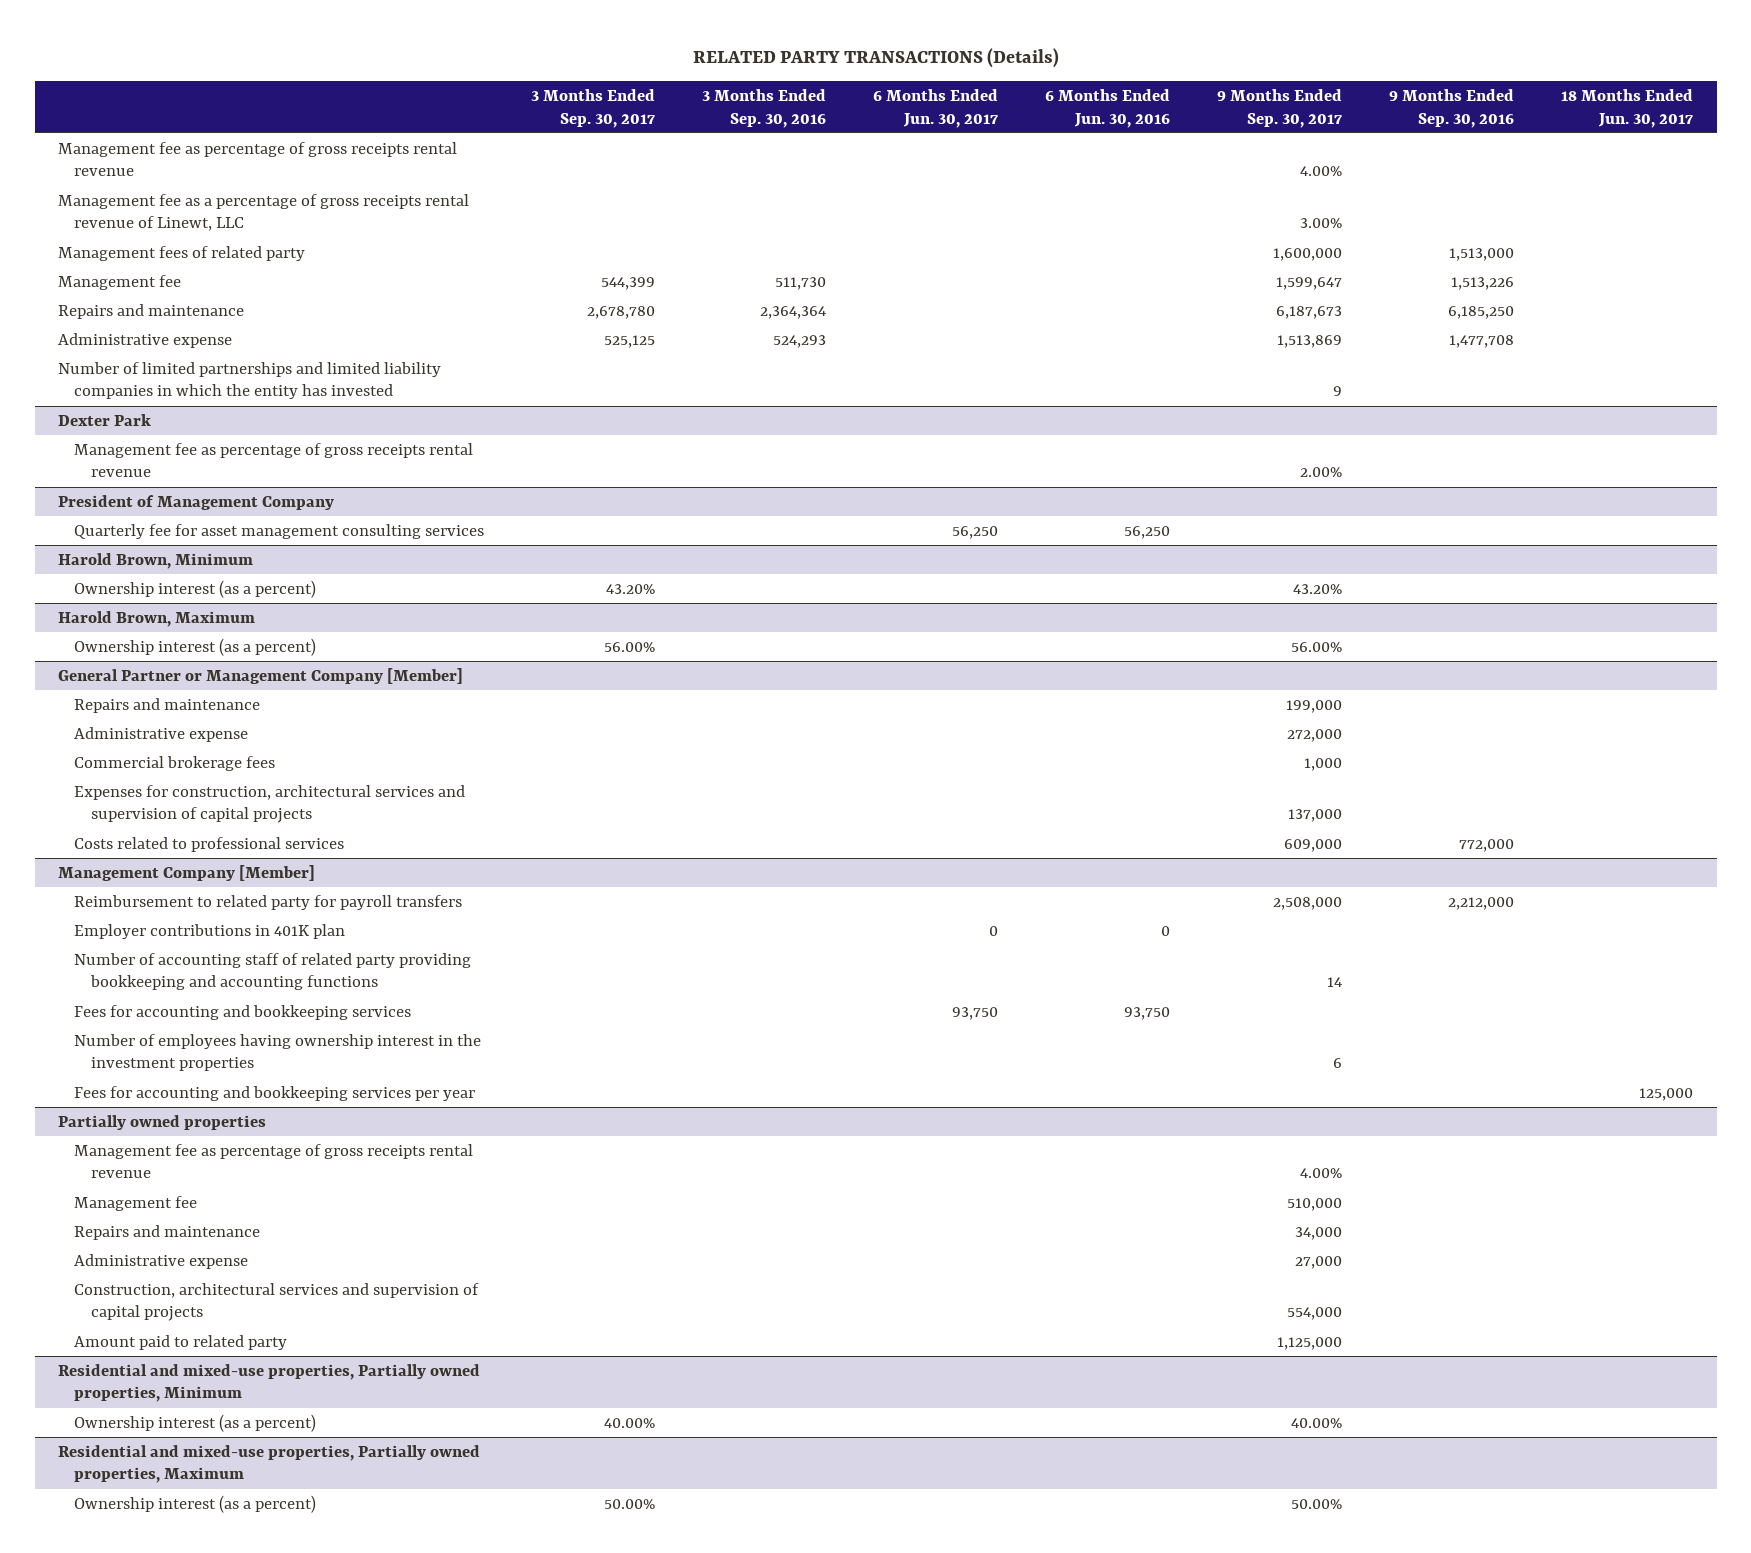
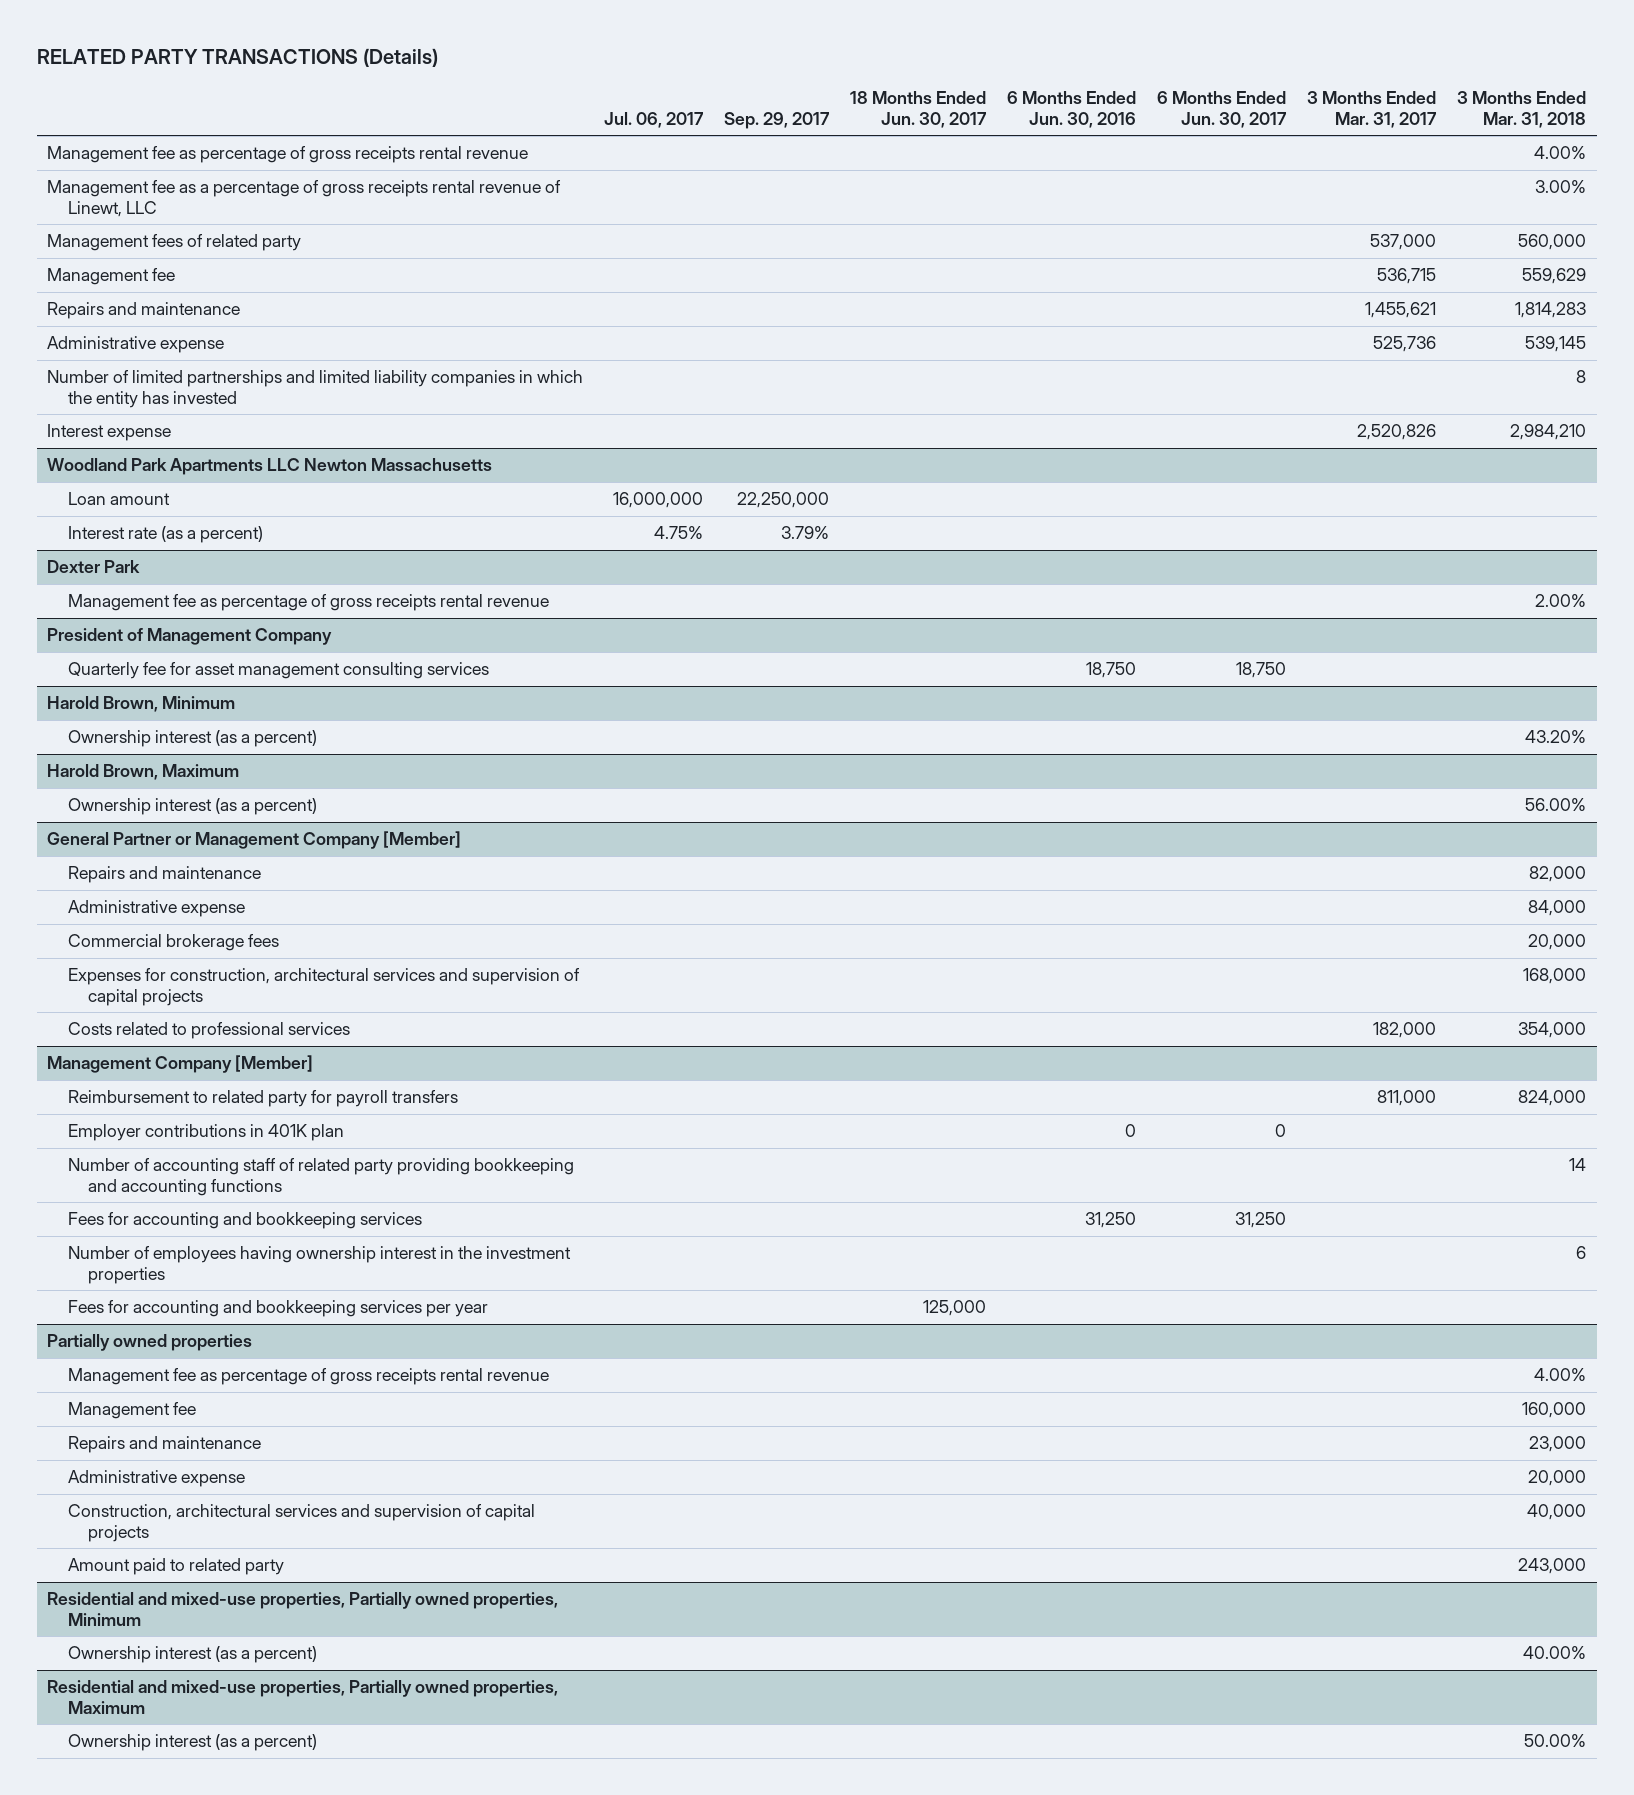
[531,89,656,128] 3 Months Ended Sep. 30, 2017 -> none
[702,89,827,128] 3 Months Ended Sep. 30, 2016 -> none
[1217,89,1343,128] 9 Months Ended Sep. 30, 2017 -> none
[1389,89,1515,128] 9 Months Ended Sep. 30, 2016 -> none
none -> [604,111,705,128] Jul. 06, 2017
none -> [724,111,831,129] Sep. 29, 2017
none -> [1307,91,1438,128] 3 Months Ended Mar. 31, 2017
none -> [1457,91,1587,128] 3 Months Ended Mar. 31, 2018
none -> [47,424,172,442] Interest expense
none -> [47,458,493,476] Woodland Park Apartments LLC Newton Massachusetts
none -> [67,492,170,506] Loan amount
none -> [67,526,263,544] Interest rate (as a percent)
[952,525,999,539] 56,250 -> [1236,662,1287,679] 18,750
[1124,525,1171,539] 56,250 -> [1086,662,1137,679] 18,750
[952,1006,999,1020] 93,750 -> [1235,1212,1287,1229] 31,250
[1124,1006,1171,1020] 93,750 -> [1085,1212,1137,1229] 31,250

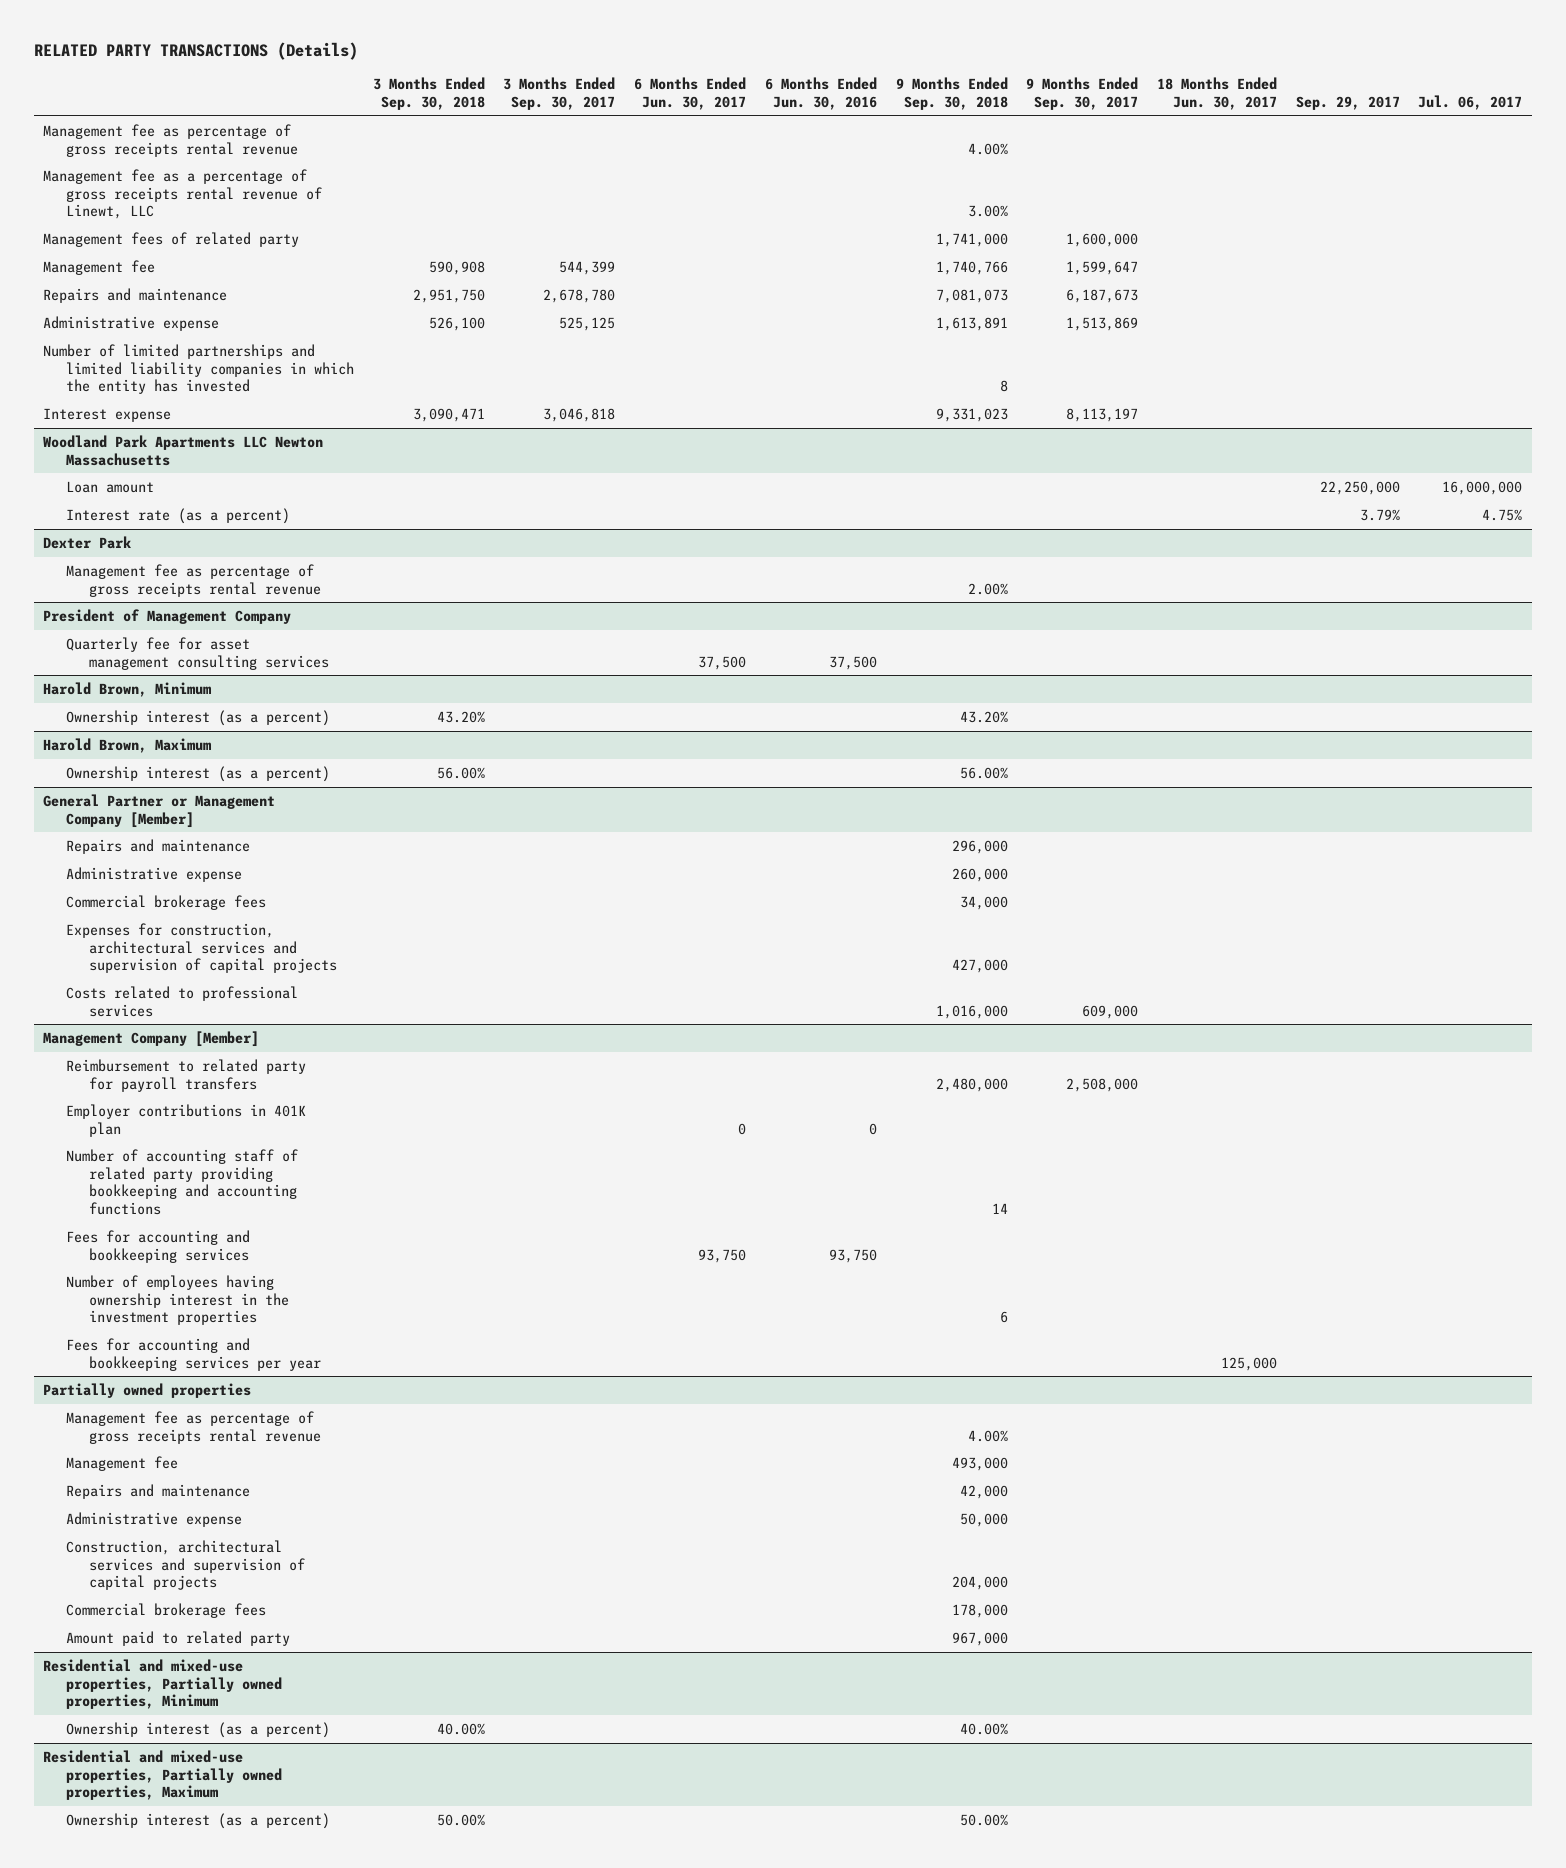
[1307,91,1438,128] 3 Months Ended Mar. 31, 2017 -> none
[1457,91,1587,128] 3 Months Ended Mar. 31, 2018 -> none
none -> [372,77,485,111] 3 Months Ended Sep. 30, 2018
none -> [503,77,616,111] 3 Months Ended Sep. 30, 2017
none -> [895,77,1008,111] 9 Months Ended Sep. 30, 2018
none -> [1026,77,1139,111] 9 Months Ended Sep. 30, 2017
[1086,662,1137,679] 18,750 -> [828,655,877,670] 37,500
[1236,662,1287,679] 18,750 -> [698,655,747,670] 37,500
[1085,1212,1137,1229] 31,250 -> [828,1248,877,1263] 93,750
[1235,1212,1287,1229] 31,250 -> [698,1248,747,1263] 93,750
none -> [65,1602,266,1618] Commercial brokerage fees

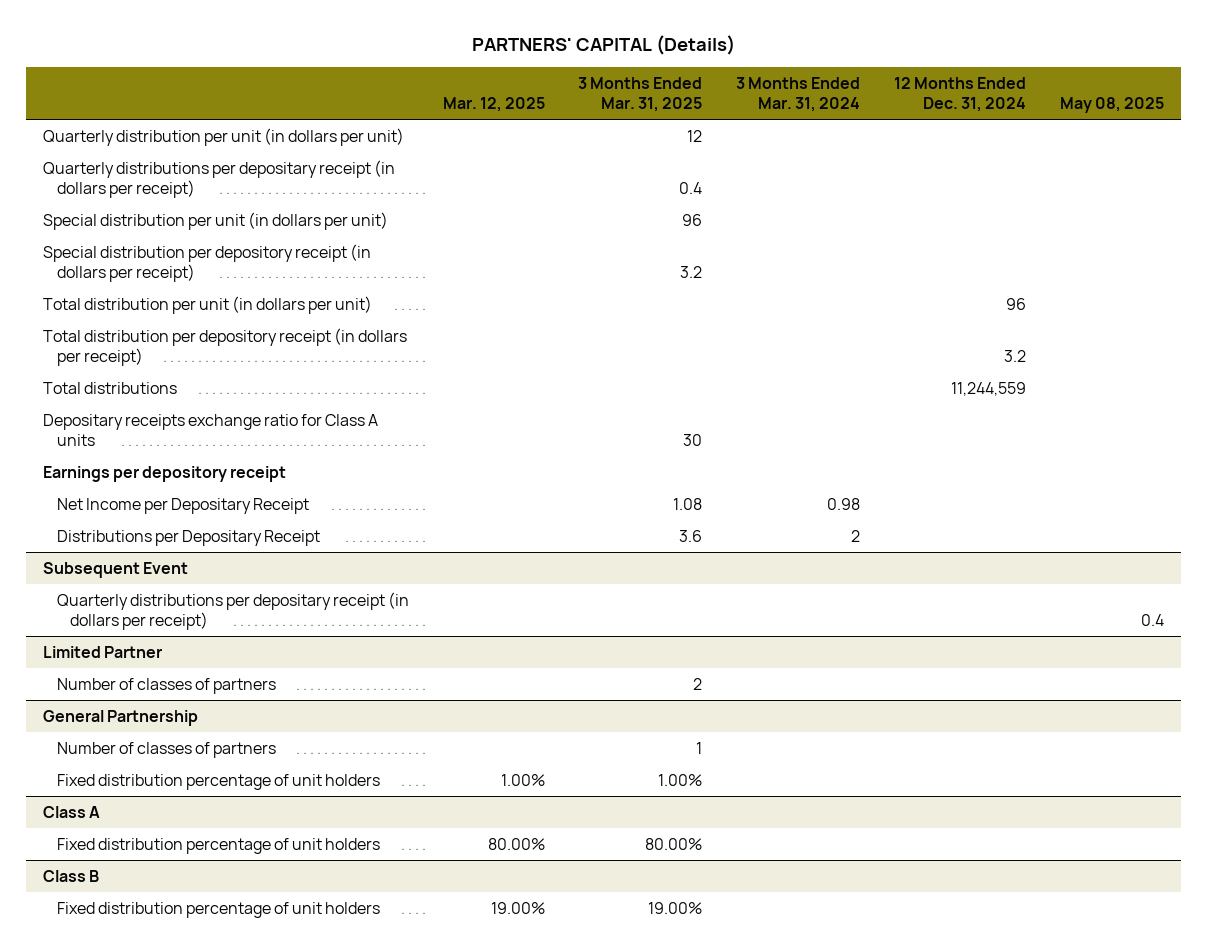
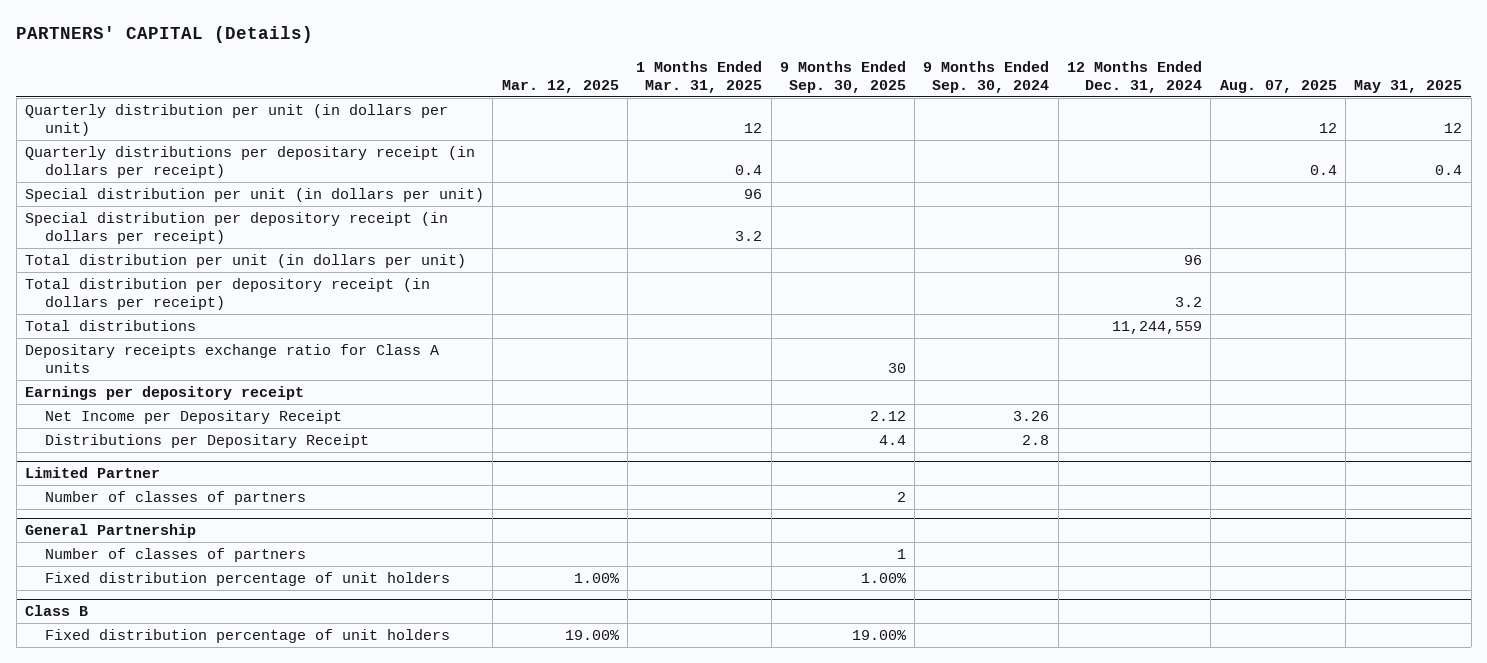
[578,77,703,113] 3 Months Ended Mar. 31, 2025 -> none
[736,77,861,113] 3 Months Ended Mar. 31, 2024 -> none
[1059,97,1164,114] May 08, 2025 -> none
none -> [636,60,763,93] 1 Months Ended Mar. 31, 2025
none -> [779,60,906,93] 9 Months Ended Sep. 30, 2025
none -> [923,60,1050,93] 9 Months Ended Sep. 30, 2024
none -> [1219,79,1337,93] Aug. 07, 2025
none -> [1354,79,1463,93] May 31, 2025
[43,561,189,578] Subsequent Event -> none
[56,591,409,630] Quarterly distributions per depositary receipt (in dollars per receipt) -> none
[43,805,101,818] Class A -> none
[56,837,380,854] Fixed distribution percentage of unit holders -> none

